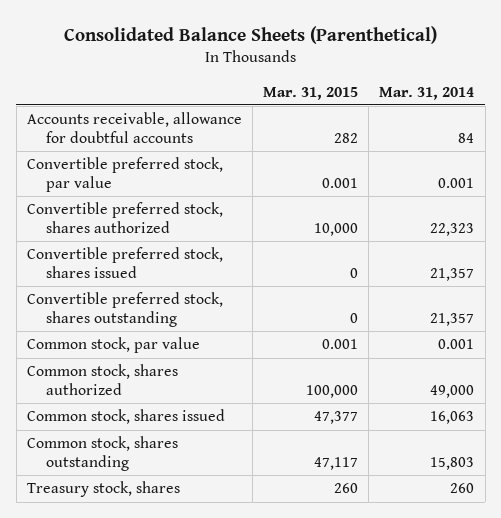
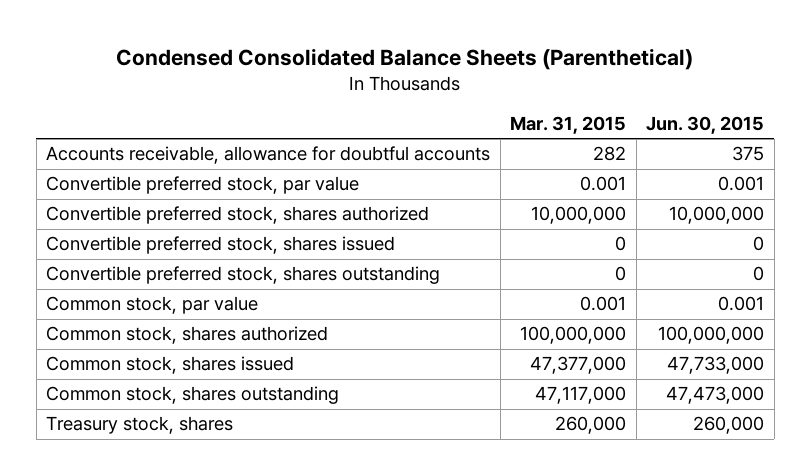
[63,25,437,44] Consolidated Balance Sheets (Parenthetical) -> [116,47,694,70] Condensed Consolidated Balance Sheets (Parenthetical)
[379,86,475,100] Mar. 31, 2014 -> none
none -> [646,115,765,134] Jun. 30, 2015
[314,222,359,236] 10,000 -> [531,206,627,225] 10,000,000
[306,384,359,398] 100,000 -> [520,326,627,345] 100,000,000
[314,411,359,425] 47,377 -> [530,356,627,375] 47,377,000
[314,456,359,470] 47,117 -> [535,386,627,405] 47,117,000
[334,483,359,494] 260 -> [555,416,627,435] 260,000

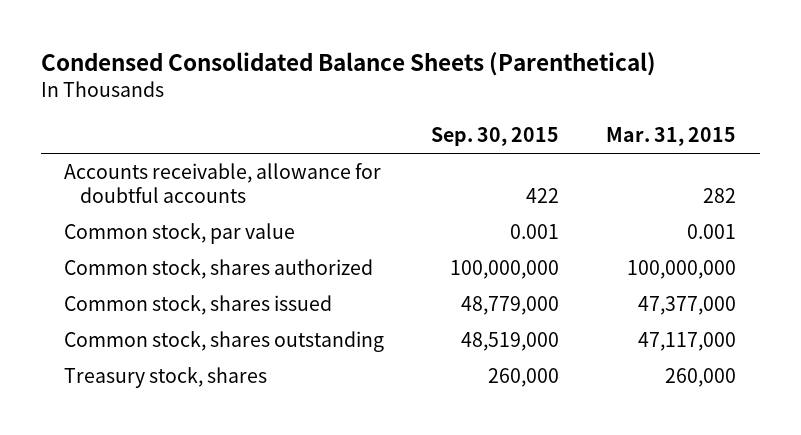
[646,115,765,134] Jun. 30, 2015 -> none
none -> [431,126,560,146] Sep. 30, 2015
[46,176,360,195] Convertible preferred stock, par value -> none
[46,206,430,225] Convertible preferred stock, shares authorized -> none
[46,236,396,255] Convertible preferred stock, shares issued -> none
[46,266,441,285] Convertible preferred stock, shares outstanding -> none

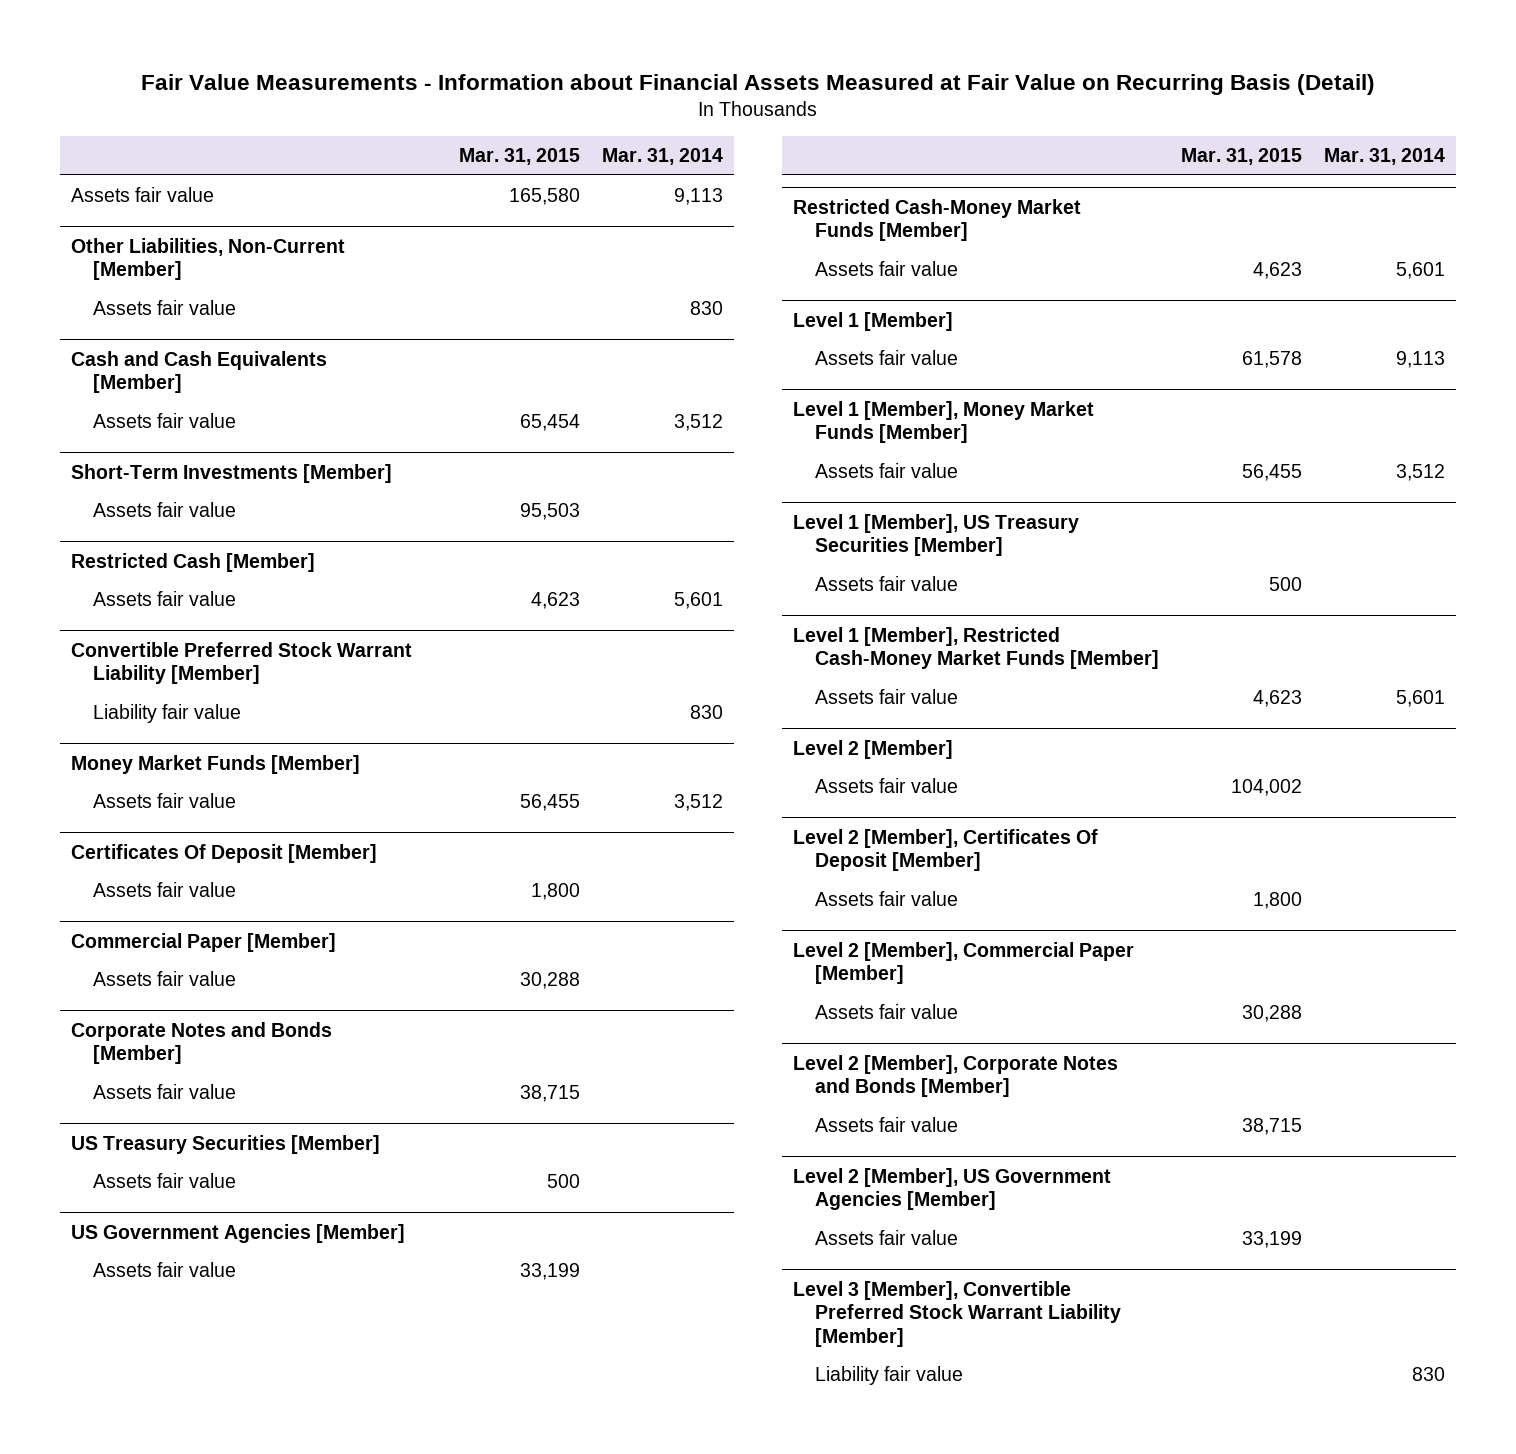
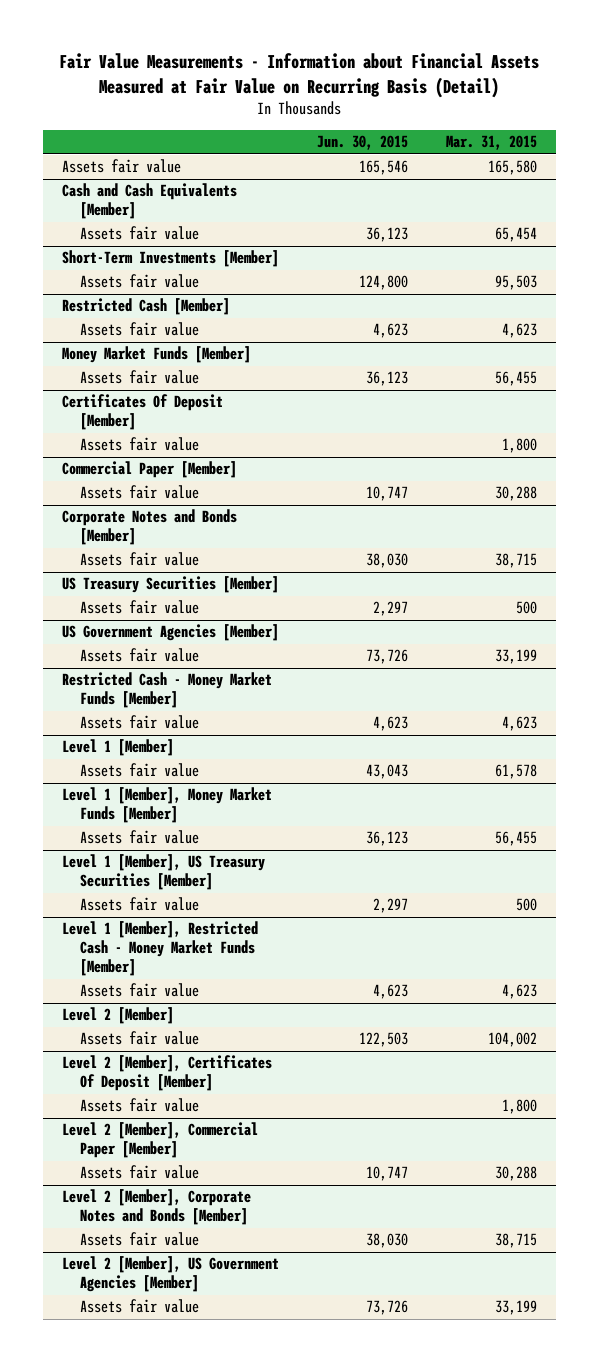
[601,147,723,165] Mar. 31, 2014 -> none
none -> [316,135,408,151] Jun. 30, 2015
[71,237,346,281] Other Liabilities, Non-Current [Member] -> none
[92,300,236,316] Assets fair value -> none
[71,641,413,685] Convertible Preferred Stock Warrant Liability [Member] -> none
[92,704,241,724] Liability fair value -> none
[793,198,1082,242] Restricted Cash-Money Market Funds [Member] -> [62,672,273,709] Restricted Cash - Money Market Funds [Member]
[793,626,1160,670] Level 1 [Member], Restricted Cash-Money Market Funds [Member] -> [62,921,259,977] Level 1 [Member], Restricted Cash - Money Market Funds [Member]
[793,1280,1122,1347] Level 3 [Member], Convertible Preferred Stock Warrant Liability [Member] -> none
[815,1366,964,1386] Liability fair value -> none

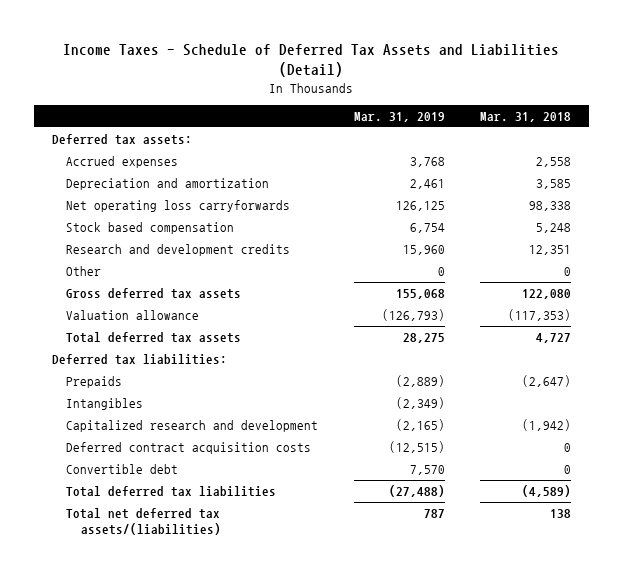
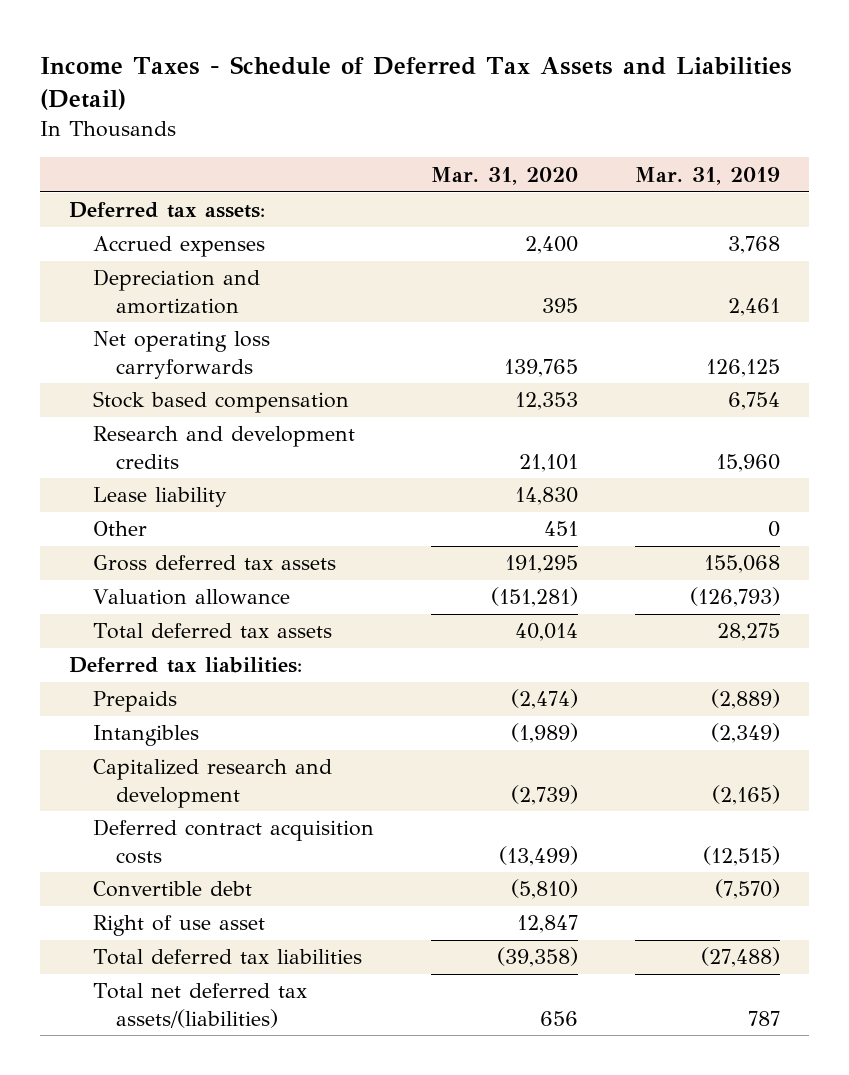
[480,111,572,122] Mar. 31, 2018 -> none
none -> [430,166,578,185] Mar. 31, 2020
none -> [92,487,227,508] Lease liability
[409,465,445,476] 7,570 -> [715,879,781,900] (7,570)
none -> [92,915,265,937] Right of use asset

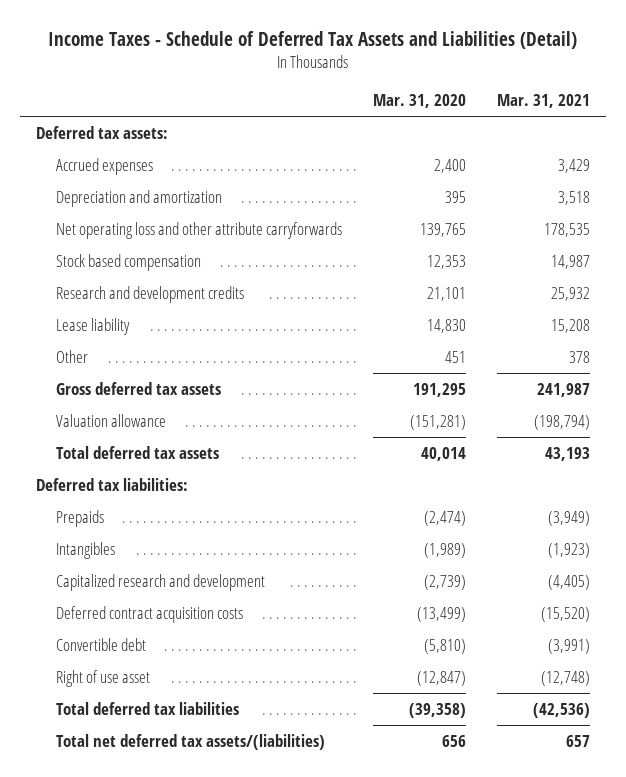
[635,166,781,185] Mar. 31, 2019 -> none
none -> [496,94,590,109] Mar. 31, 2021
[92,331,270,379] Net operating loss carryforwards -> [55,221,342,239] Net operating loss and other attribute carryforwards
[516,915,578,934] 12,847 -> [416,670,466,686] (12,847)

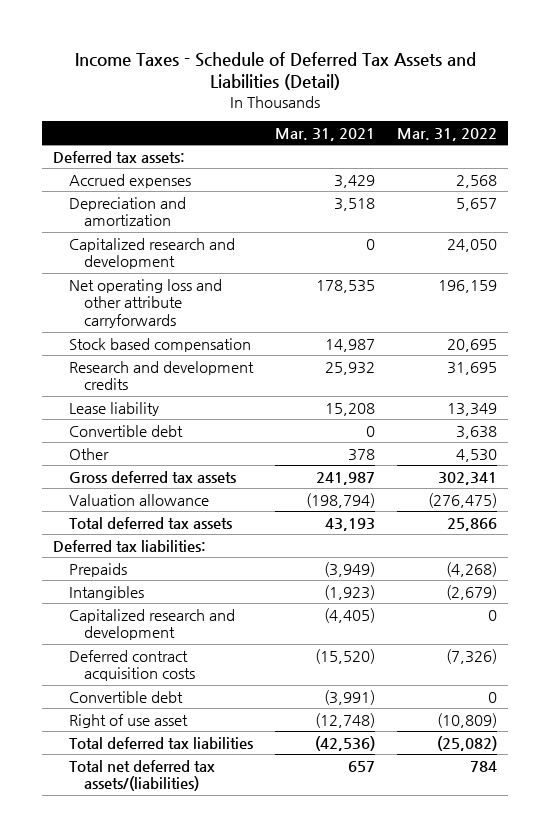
[372,94,466,109] Mar. 31, 2020 -> none
none -> [396,127,497,141] Mar. 31, 2022
none -> [68,237,235,270] Capitalized research and development
none -> [68,424,183,437] Convertible debt

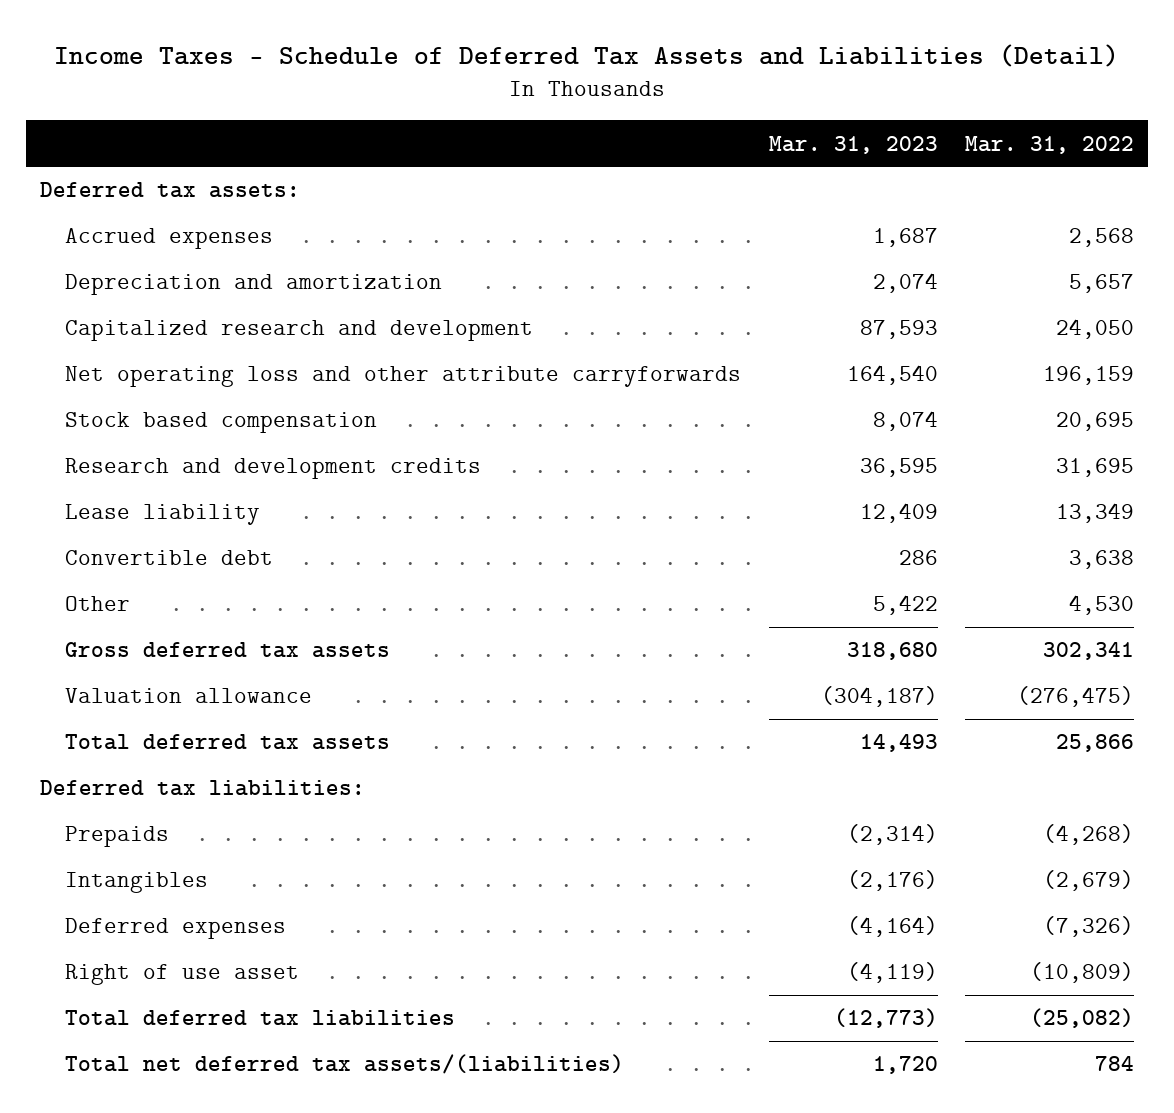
[274,127,375,141] Mar. 31, 2021 -> none
none -> [768,135,938,154] Mar. 31, 2023
[68,608,235,641] Capitalized research and development -> none
[68,690,183,703] Convertible debt -> none
[68,649,195,682] Deferred contract acquisition costs -> [65,918,287,940] Deferred expenses

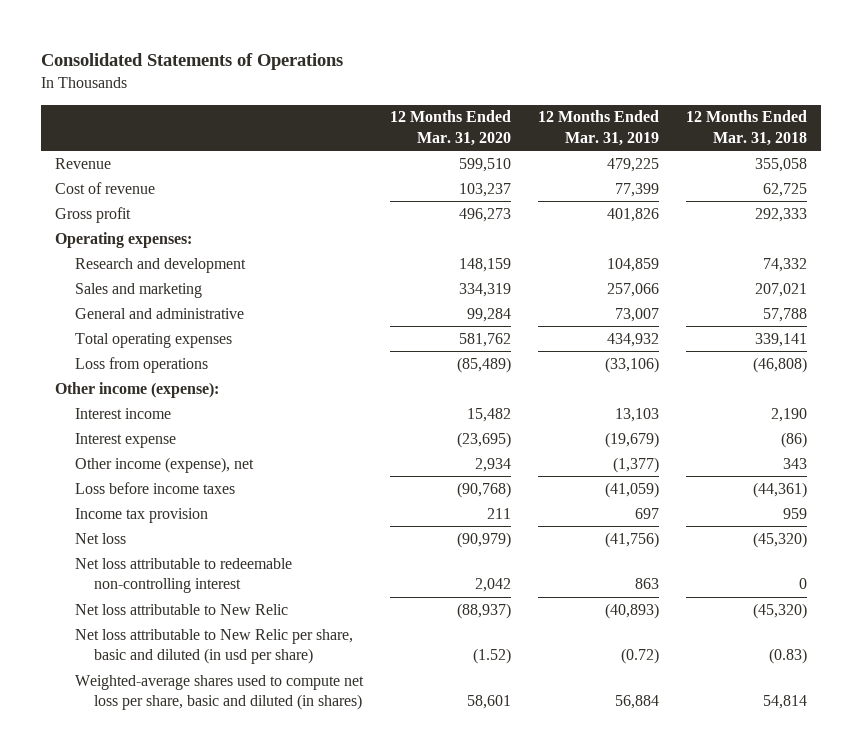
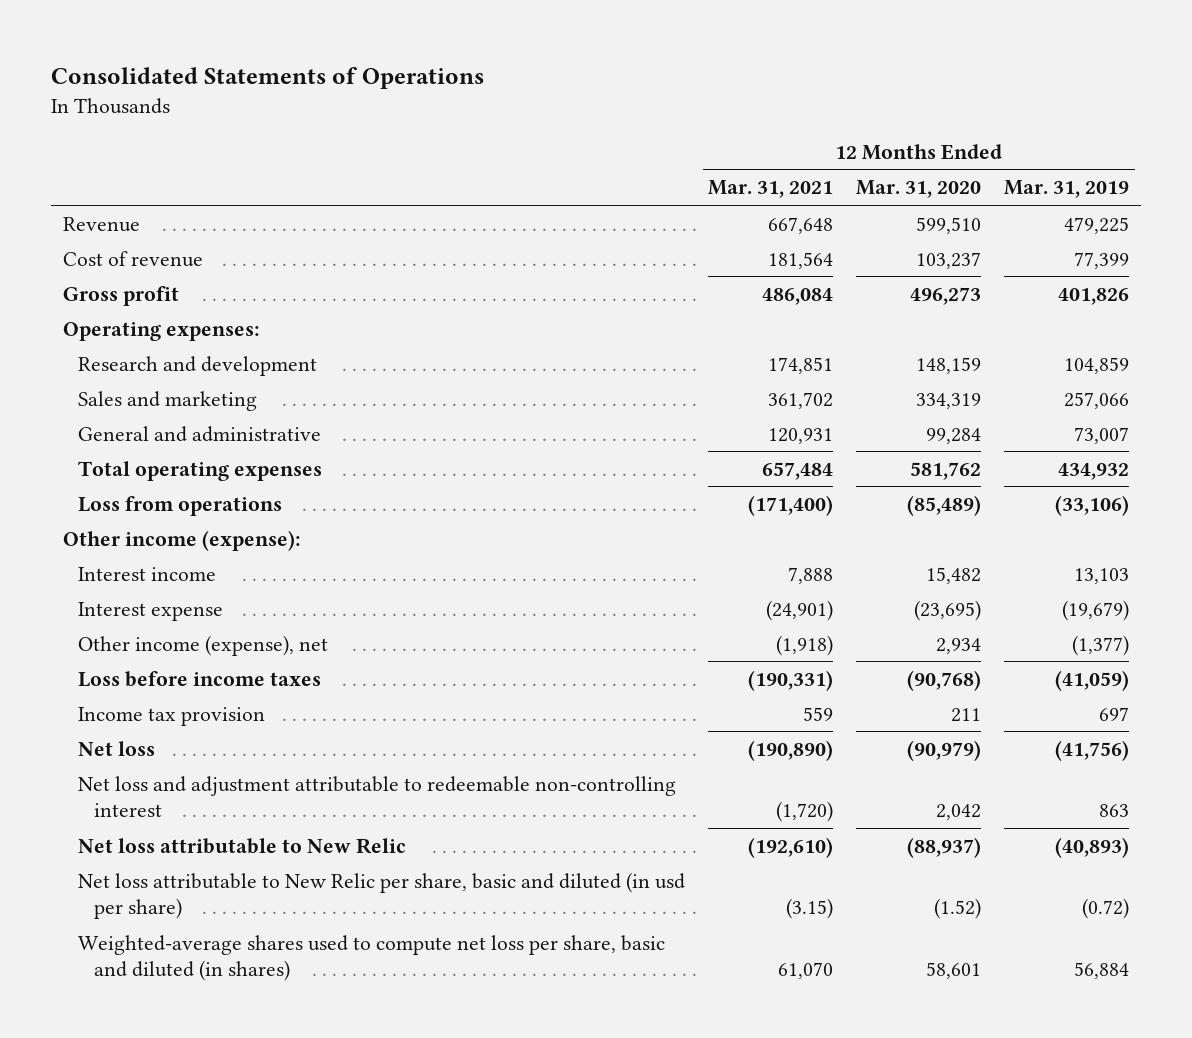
[686,110,808,146] 12 Months Ended Mar. 31, 2018 -> none
none -> [708,180,834,199] Mar. 31, 2021
[74,557,292,594] Net loss attributable to redeemable non-controlling interest -> [78,775,677,817] Net loss and adjustment attributable to redeemable non-controlling interest

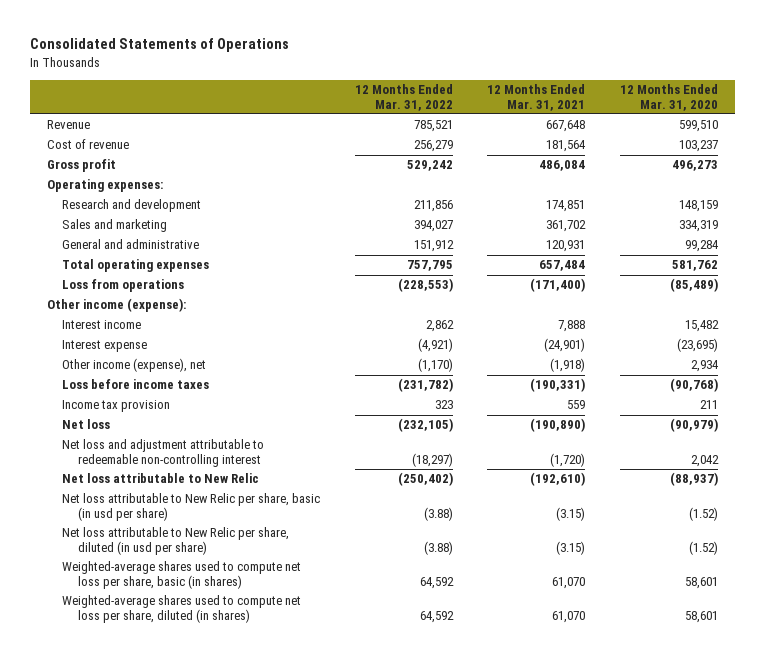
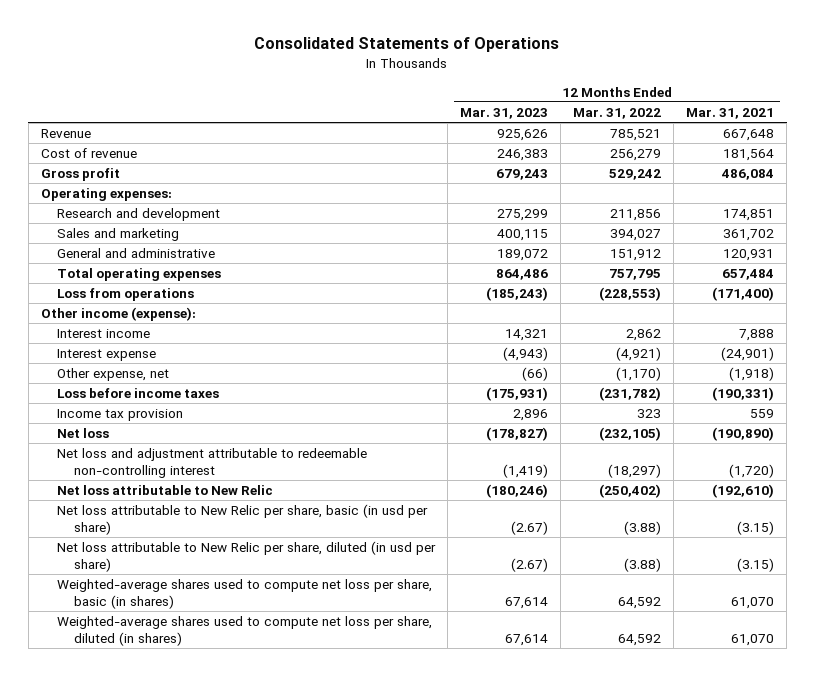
[619,83,718,111] 12 Months Ended Mar. 31, 2020 -> none
none -> [460,107,549,119] Mar. 31, 2023
[62,358,207,373] Other income (expense), net -> [57,368,170,382] Other expense, net

